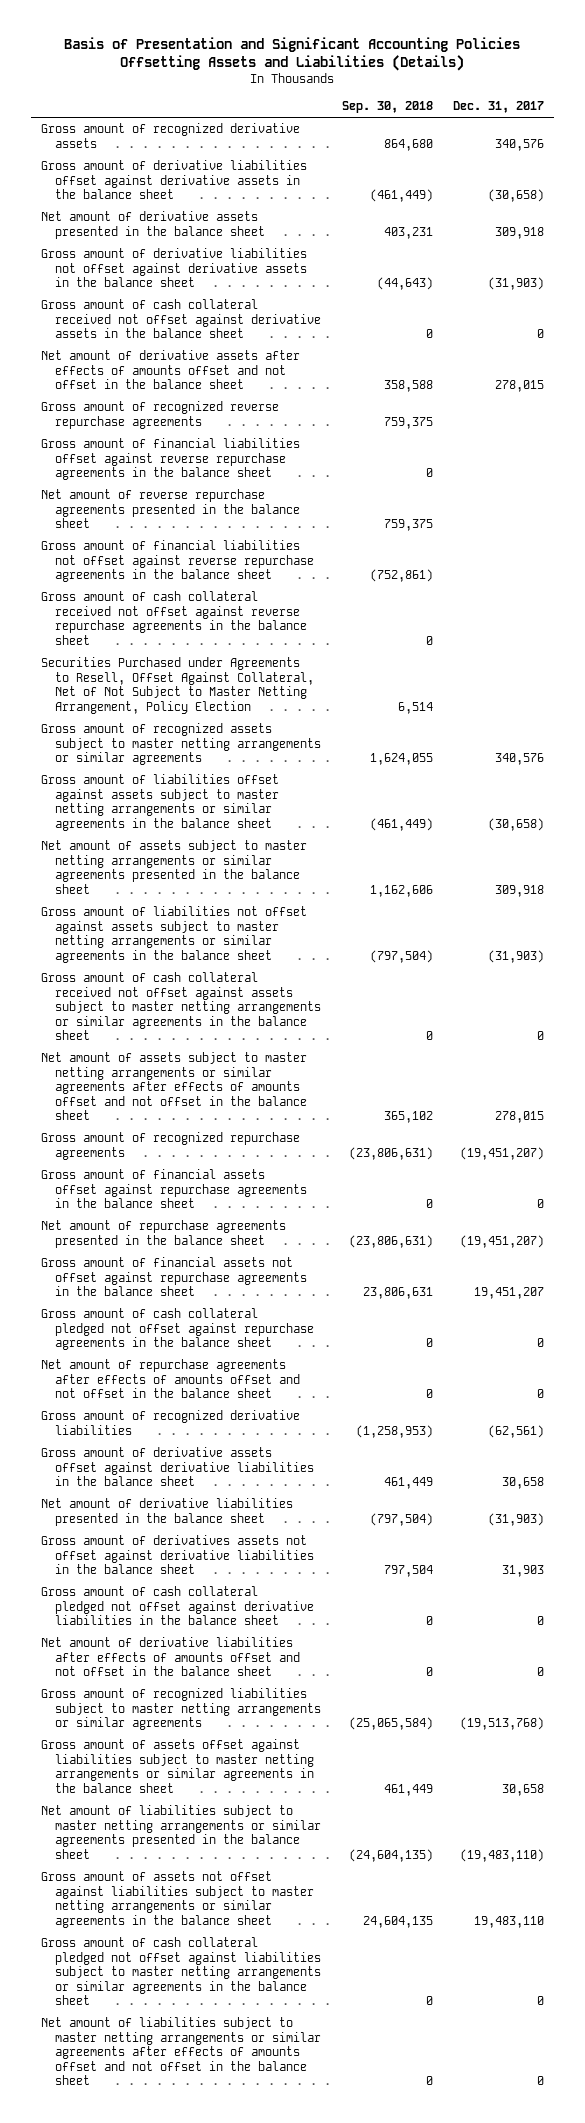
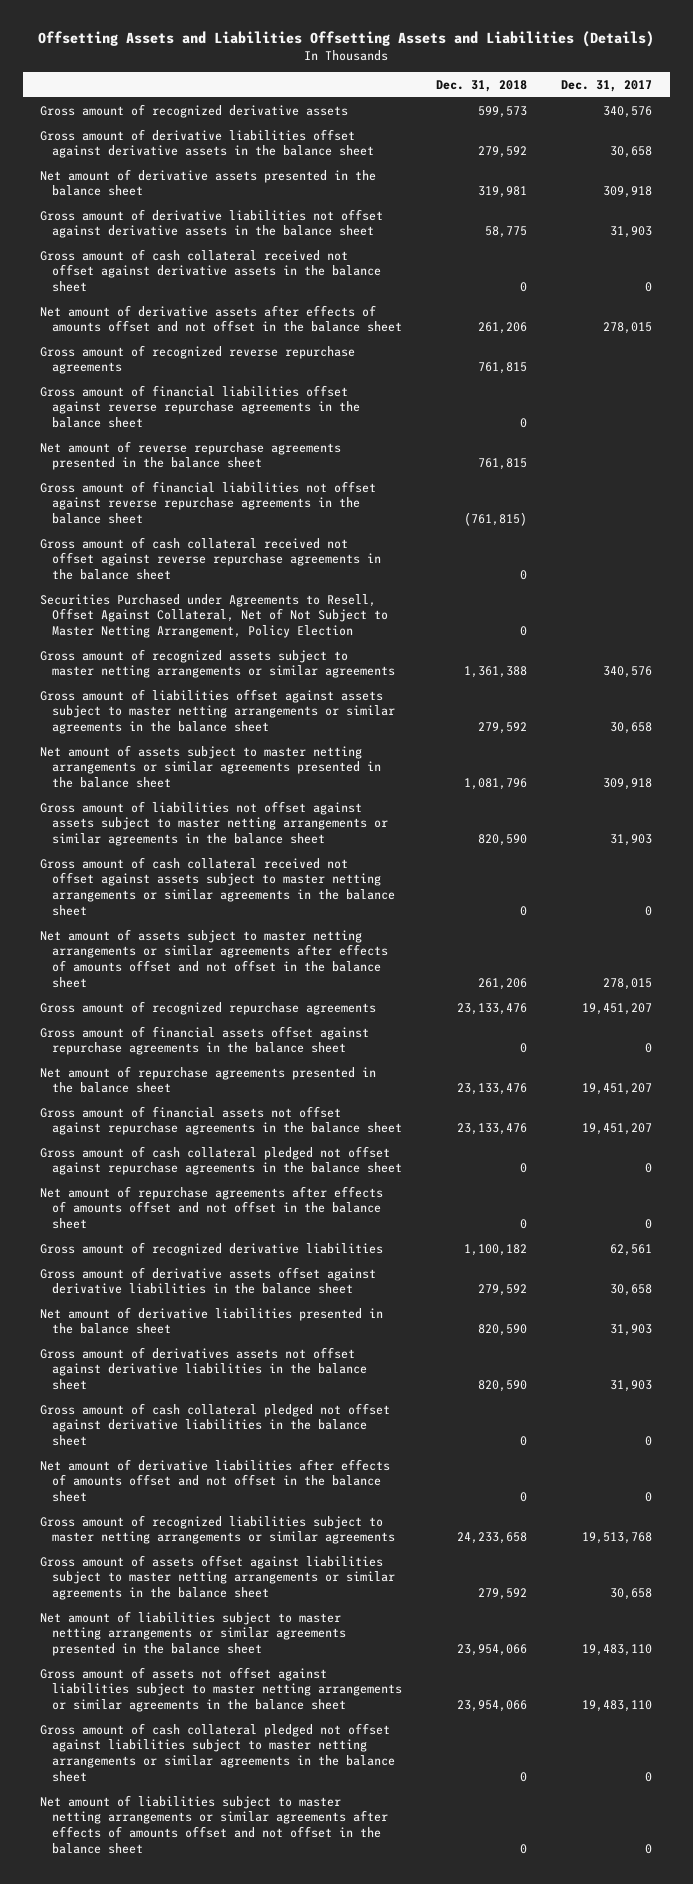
[64,37,521,72] Basis of Presentation and Significant Accounting Policies Offsetting Assets and Liabilities (Details) -> [38,30,655,47] Offsetting Assets and Liabilities Offsetting Assets and Liabilities (Details)
[341,101,433,114] Sep. 30, 2018 -> none
none -> [436,80,528,93] Dec. 31, 2018
[487,189,544,203] (30,658) -> [610,146,653,159] 30,658
[487,277,544,291] (31,903) -> [610,226,653,239] 31,903
[487,817,544,831] (30,658) -> [610,722,653,735] 30,658
[487,949,544,963] (31,903) -> [610,834,653,847] 31,903
[459,1146,544,1160] (19,451,207) -> [582,1002,653,1015] 19,451,207
[459,1234,544,1248] (19,451,207) -> [582,1083,653,1096] 19,451,207
[487,1424,544,1438] (62,561) -> [610,1243,653,1256] 62,561
[487,1512,544,1526] (31,903) -> [610,1324,653,1337] 31,903
[459,1717,544,1731] (19,513,768) -> [582,1532,653,1545] 19,513,768
[459,1848,544,1862] (19,483,110) -> [582,1644,653,1657] 19,483,110

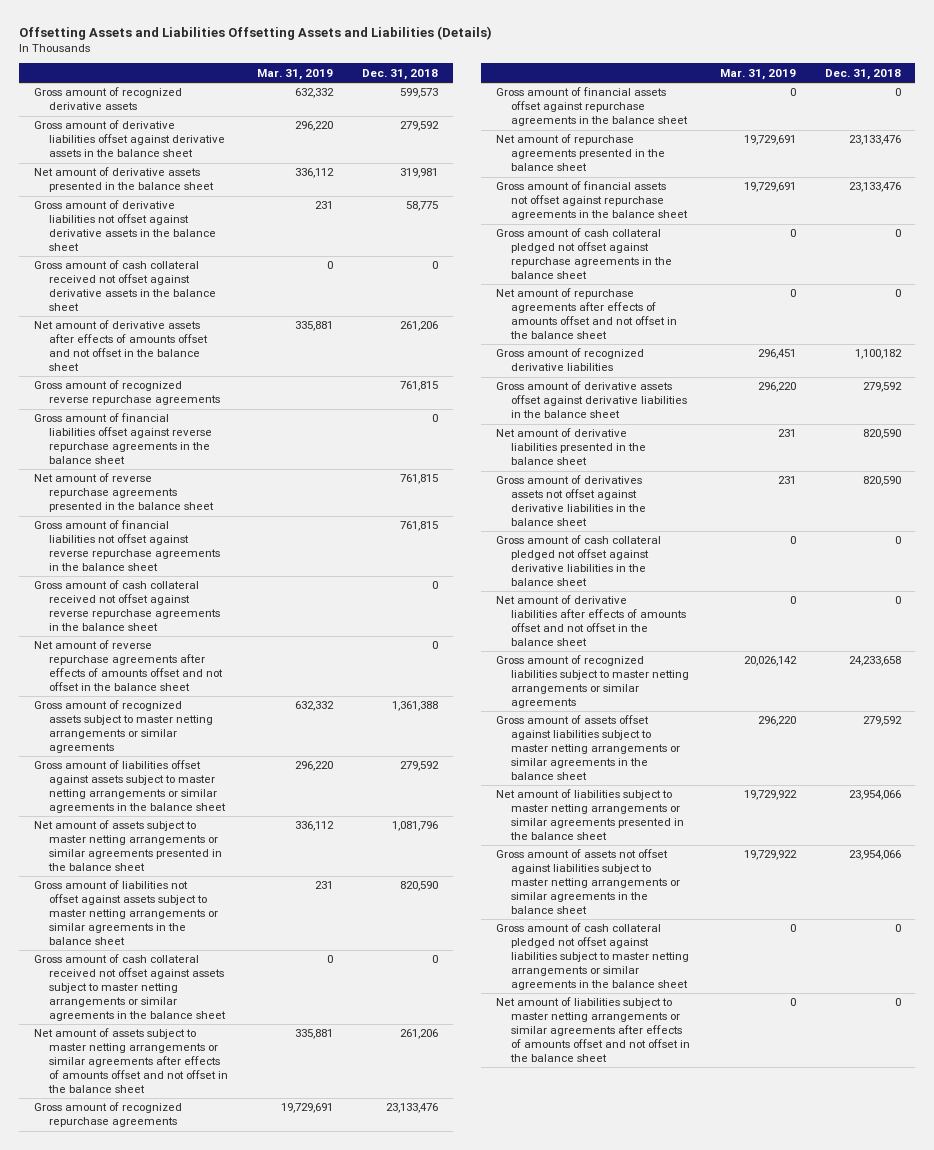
[561,80,653,93] Dec. 31, 2017 -> none
none -> [257,68,334,80] Mar. 31, 2019
[464,512,528,527] (761,815) -> [400,521,439,532] 761,815
[40,593,388,639] Securities Purchased under Agreements to Resell, Offset Against Collateral, Net of Not Subject to Master Netting Arrangement, Policy Election -> [33,640,224,691] Net amount of reverse repurchase agreements after effects of amounts offset and not offset in the balance sheet

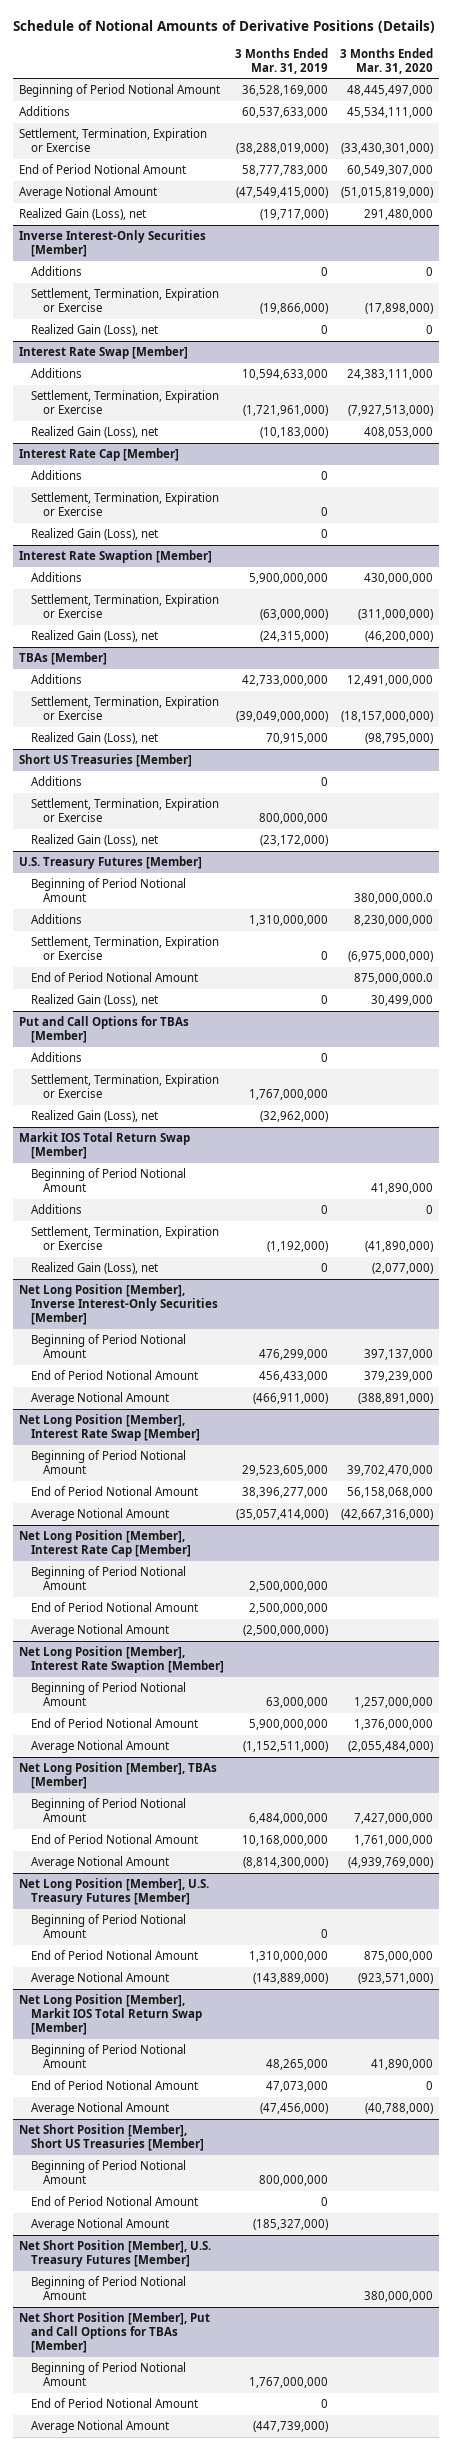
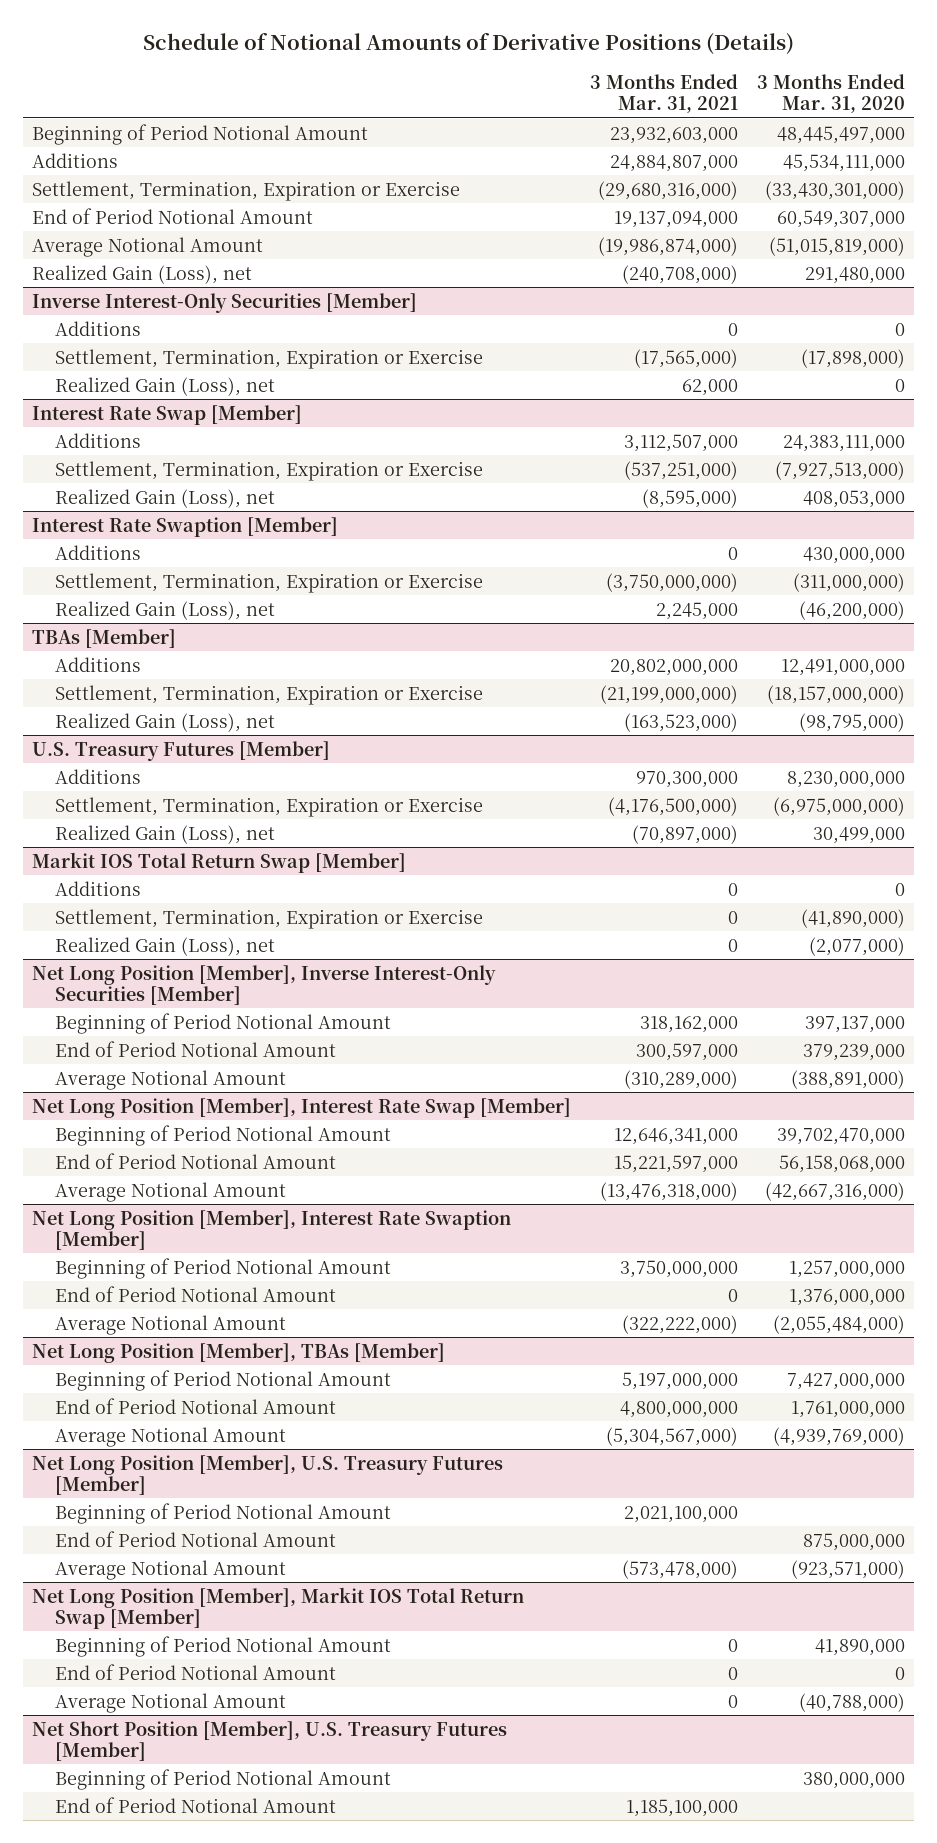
[235,47,329,74] 3 Months Ended Mar. 31, 2019 -> none
none -> [590,73,739,114] 3 Months Ended Mar. 31, 2021
[18,448,179,462] Interest Rate Cap [Member] -> none
[30,470,82,481] Additions -> none
[30,492,219,517] Settlement, Termination, Expiration or Exercise -> none
[30,528,158,541] Realized Gain (Loss), net -> none
[18,754,192,768] Short US Treasuries [Member] -> none
[30,776,82,787] Additions -> none
[30,798,219,823] Settlement, Termination, Expiration or Exercise -> none
[30,834,158,847] Realized Gain (Loss), net -> none
[30,878,186,903] Beginning of Period Notional Amount -> none
[30,972,198,983] End of Period Notional Amount -> none
[18,1016,189,1044] Put and Call Options for TBAs [Member] -> none
[30,1052,82,1063] Additions -> none
[30,1074,219,1099] Settlement, Termination, Expiration or Exercise -> none
[30,1110,158,1123] Realized Gain (Loss), net -> none
[30,1168,186,1193] Beginning of Period Notional Amount -> none
[18,1530,191,1558] Net Long Position [Member], Interest Rate Cap [Member] -> none
[30,1566,186,1591] Beginning of Period Notional Amount -> none
[30,1602,198,1613] End of Period Notional Amount -> none
[30,1624,169,1638] Average Notional Amount -> none
[18,2124,204,2152] Net Short Position [Member], Short US Treasuries [Member] -> none
[30,2160,186,2185] Beginning of Period Notional Amount -> none
[30,2196,198,2207] End of Period Notional Amount -> none
[30,2218,169,2232] Average Notional Amount -> none
[18,2312,210,2353] Net Short Position [Member], Put and Call Options for TBAs [Member] -> none
[30,2362,186,2387] Beginning of Period Notional Amount -> none
[30,2420,169,2434] Average Notional Amount -> none

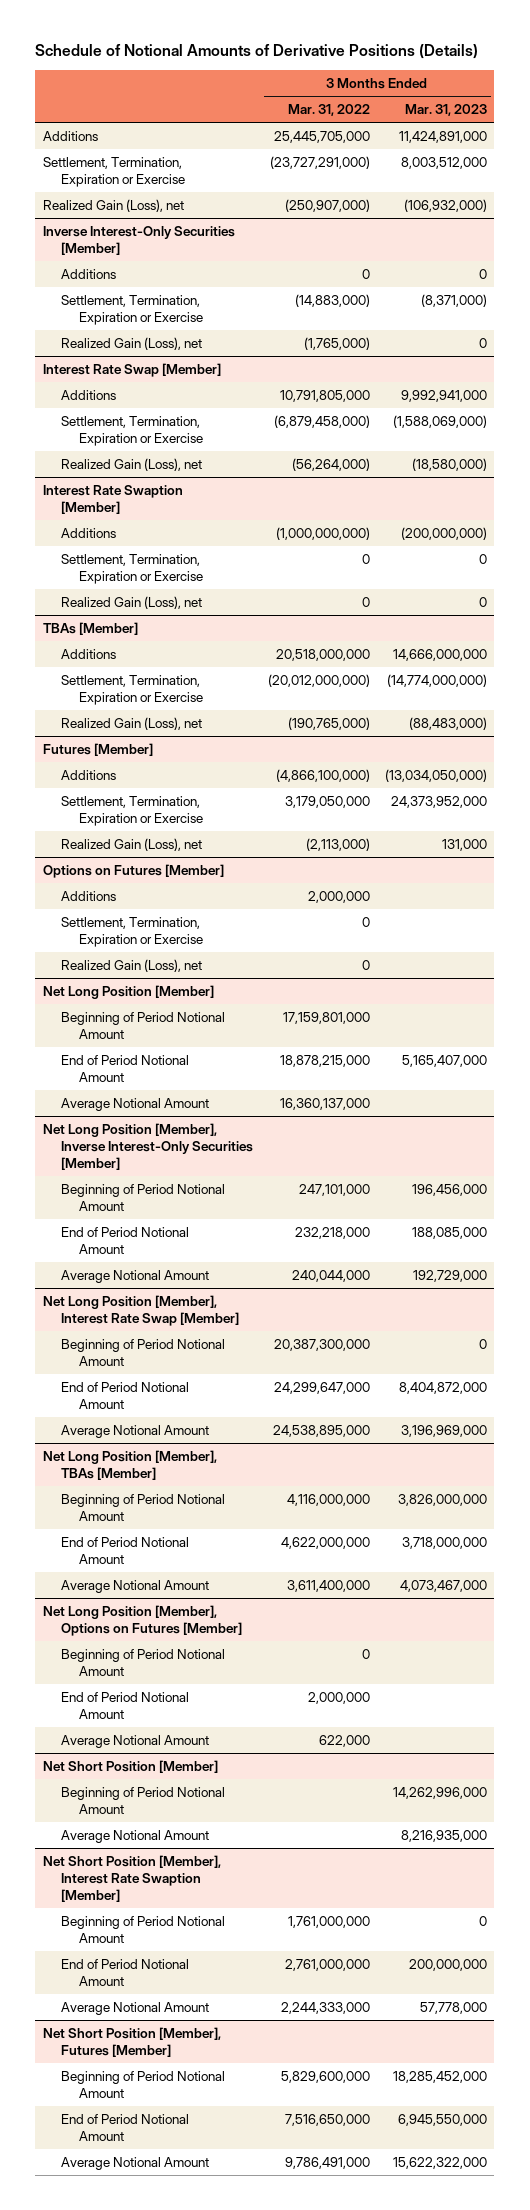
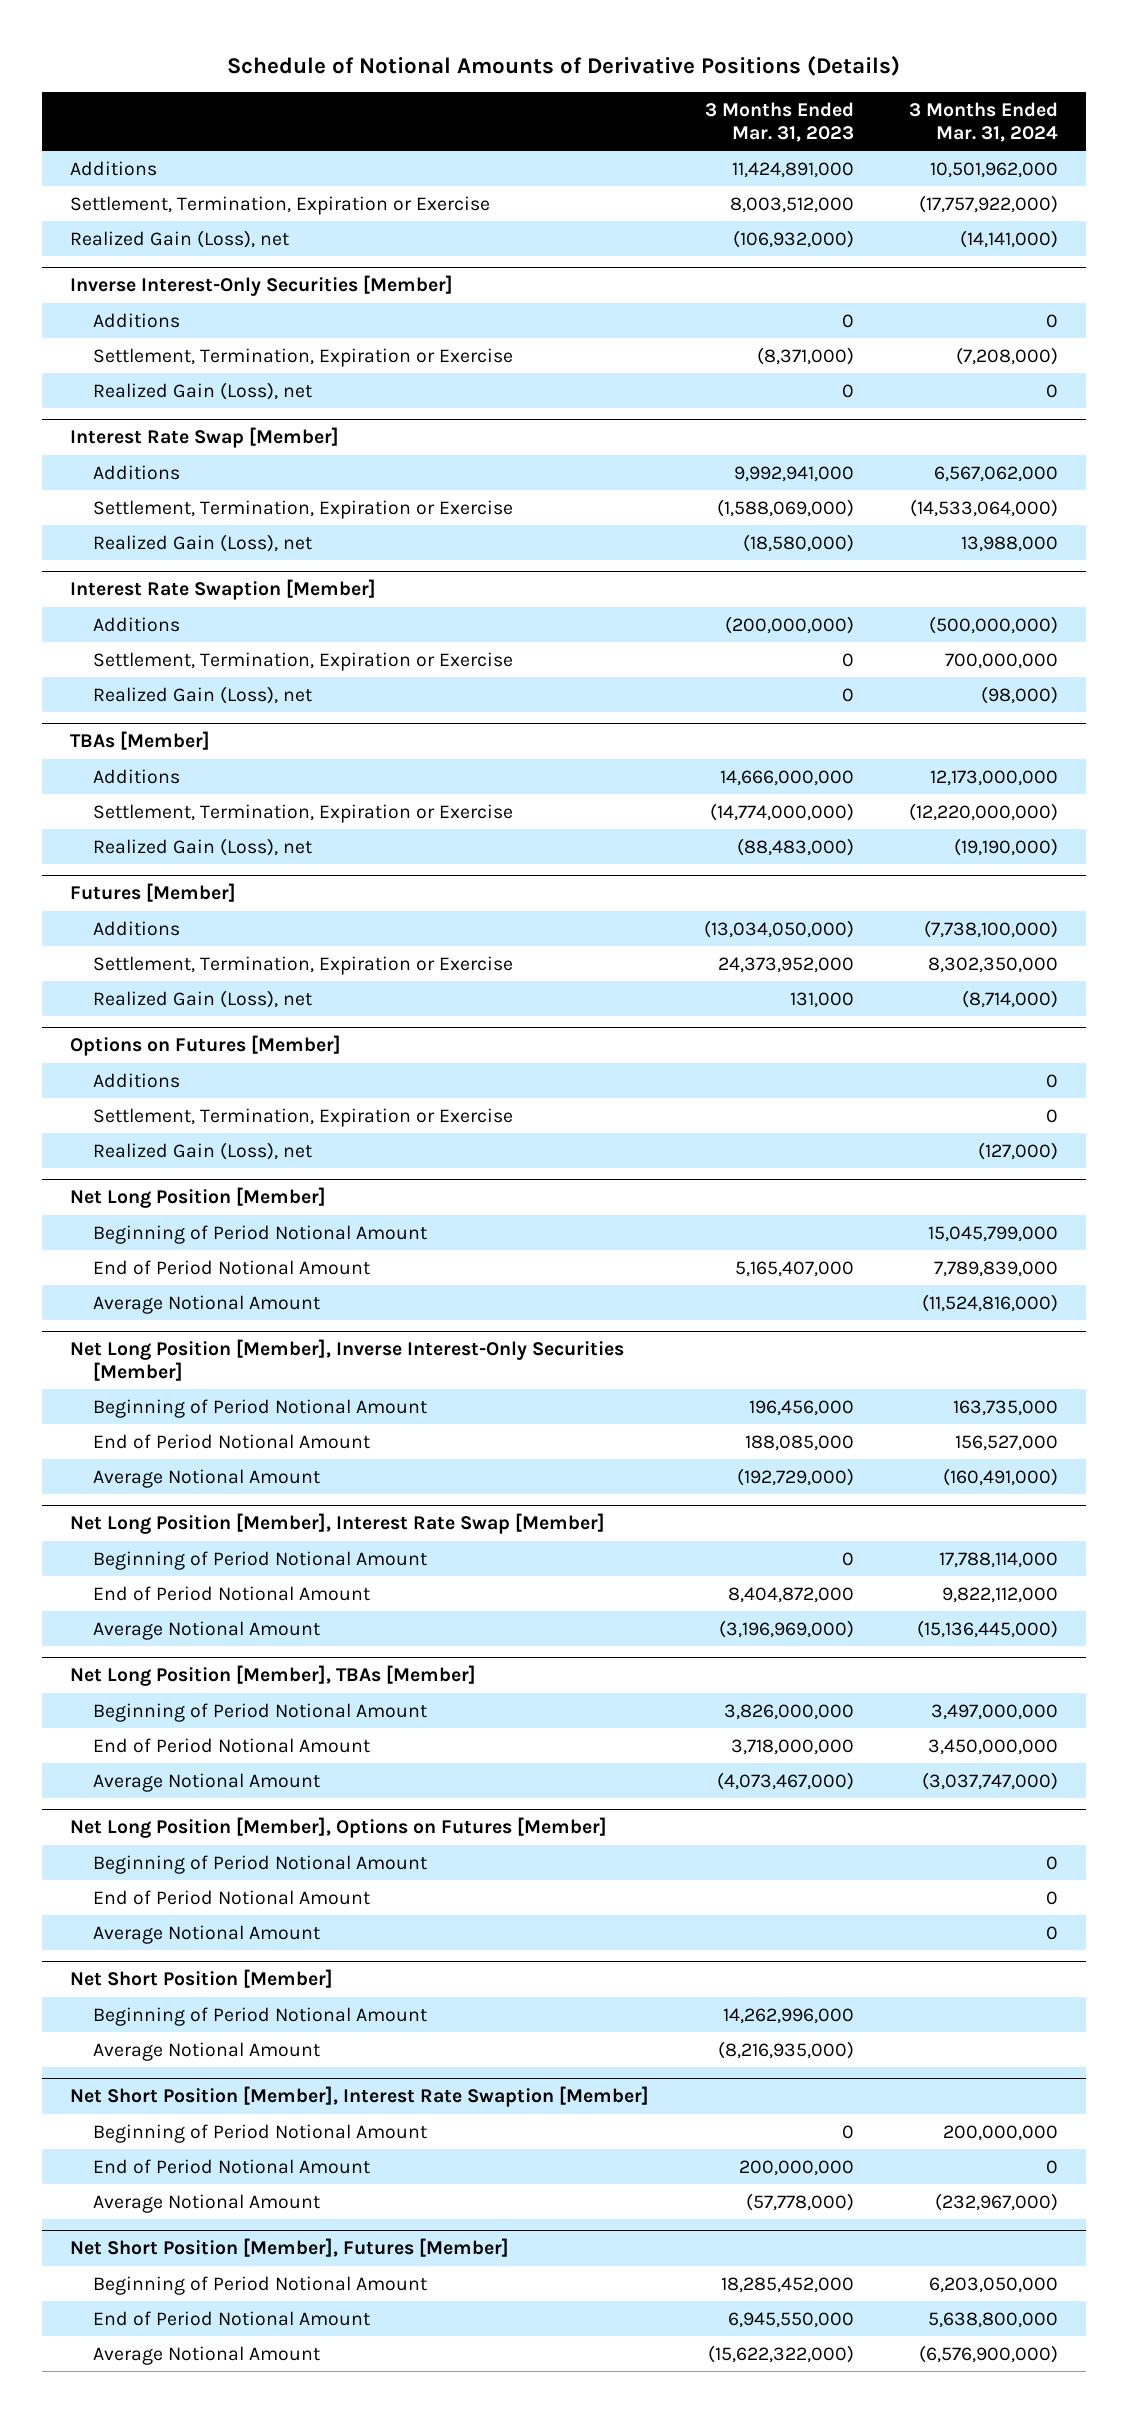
[287,104,370,117] Mar. 31, 2022 -> none
none -> [909,101,1059,142] 3 Months Ended Mar. 31, 2024
[412,1270,487,1283] 192,729,000 -> [736,1467,854,1486] (192,729,000)
[400,1425,487,1438] 3,196,969,000 -> [718,1619,854,1638] (3,196,969,000)
[399,1580,487,1593] 4,073,467,000 -> [716,1771,854,1790] (4,073,467,000)
[400,1830,487,1843] 8,216,935,000 -> [717,2040,854,2059] (8,216,935,000)
[419,2002,487,2015] 57,778,000 -> [745,2192,854,2211] (57,778,000)
[392,2157,487,2170] 15,622,322,000 -> [707,2344,854,2363] (15,622,322,000)

